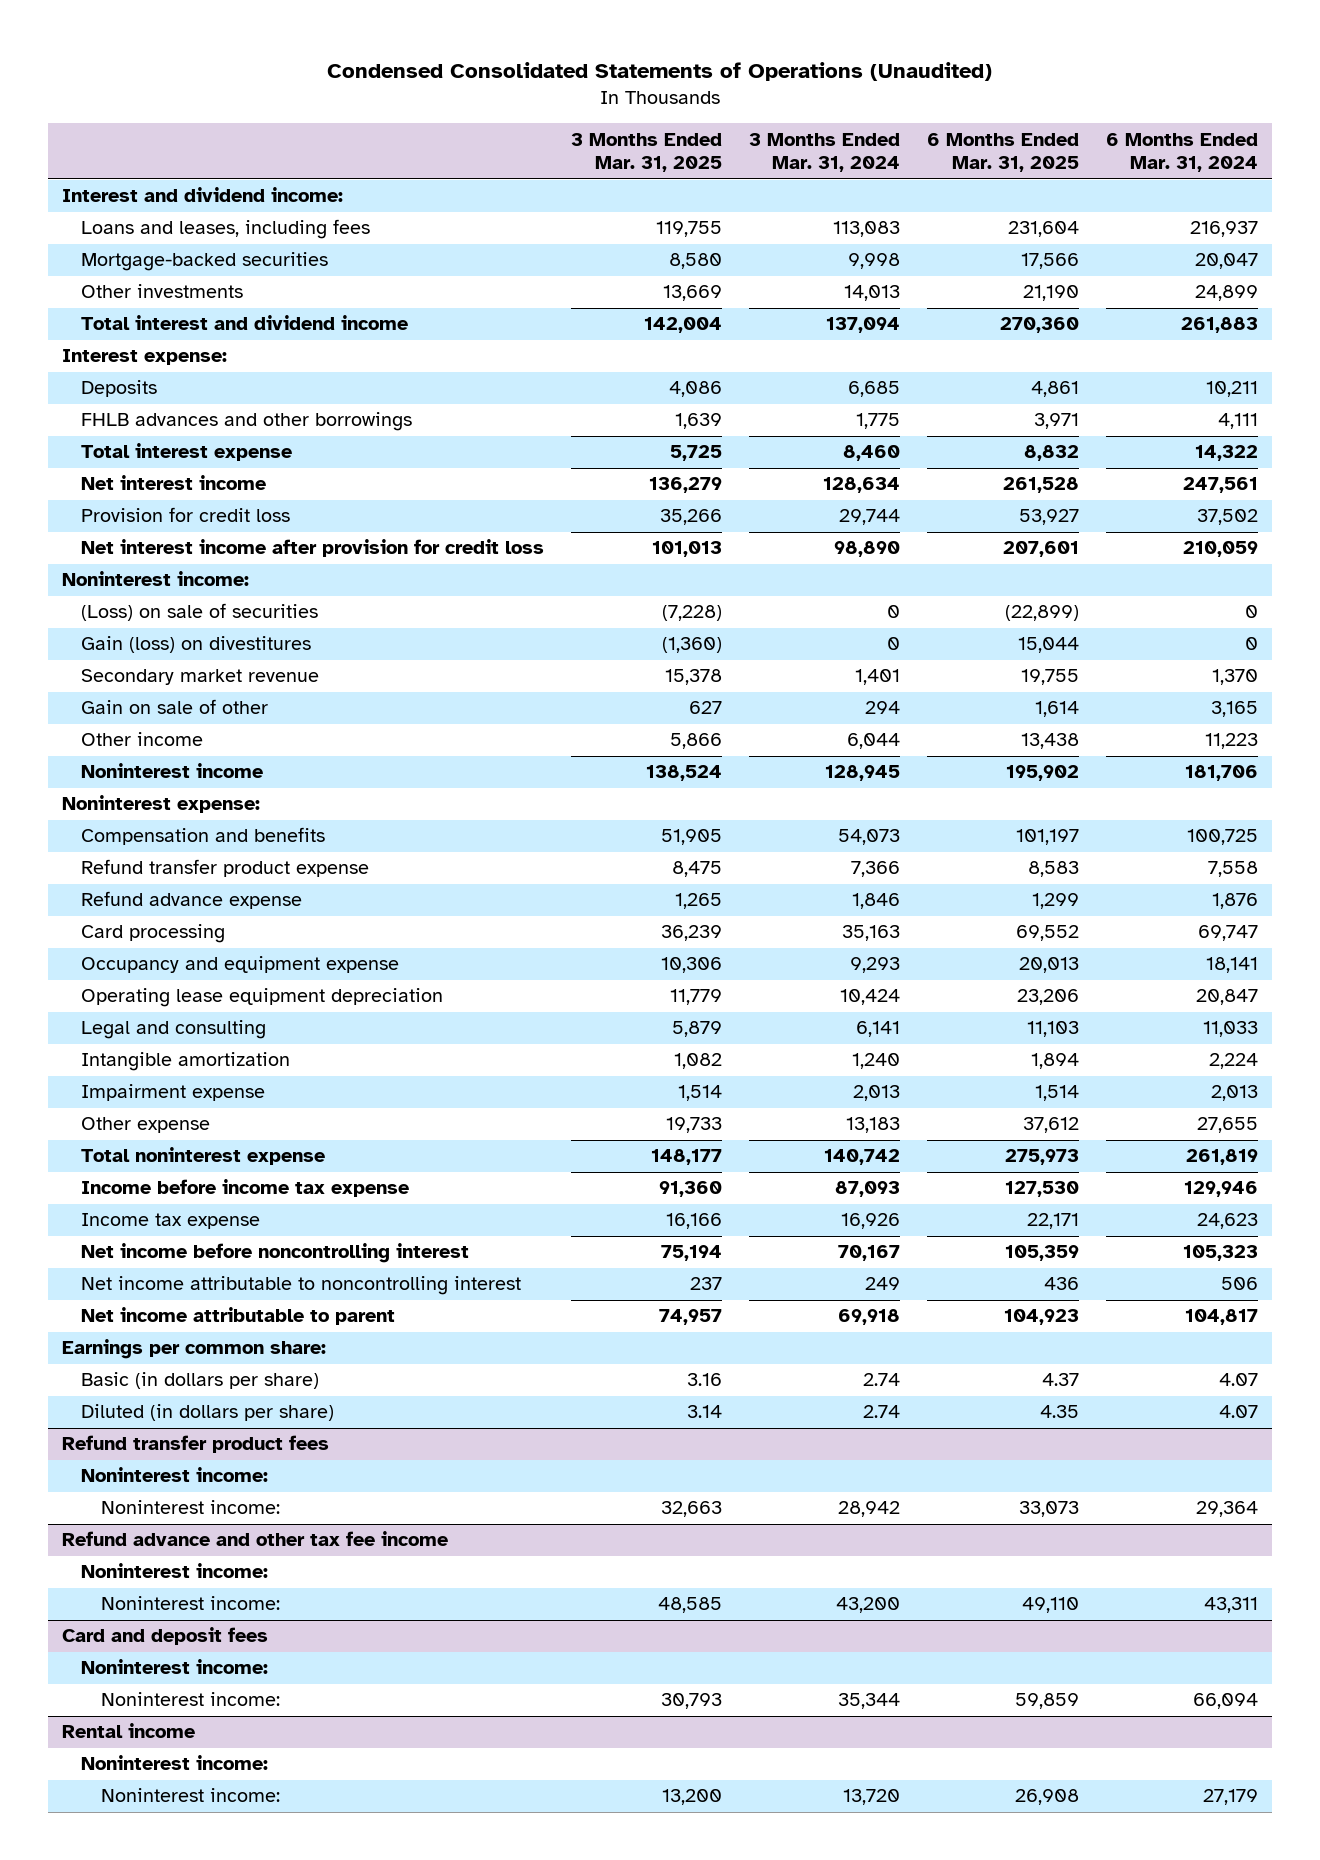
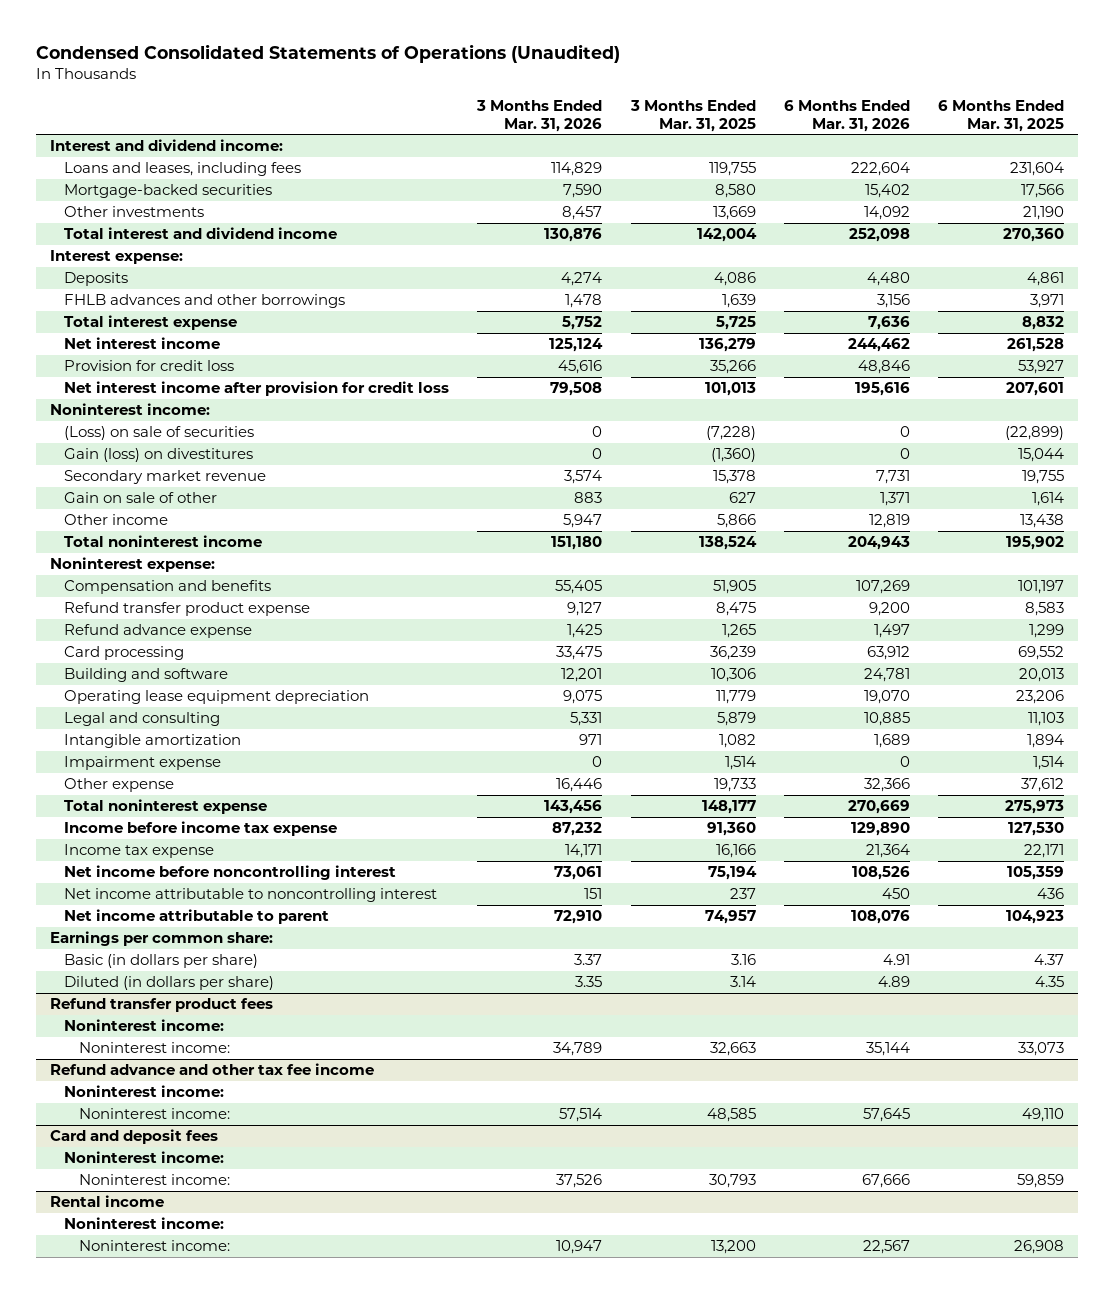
[749,132,901,173] 3 Months Ended Mar. 31, 2024 -> none
[1106,132,1259,173] 6 Months Ended Mar. 31, 2024 -> none
none -> [476,99,603,132] 3 Months Ended Mar. 31, 2026
none -> [783,99,910,132] 6 Months Ended Mar. 31, 2026
[81,763,264,779] Noninterest income -> [64,535,263,548] Total noninterest income
[81,956,400,974] Occupancy and equipment expense -> [64,668,229,683] Building and software

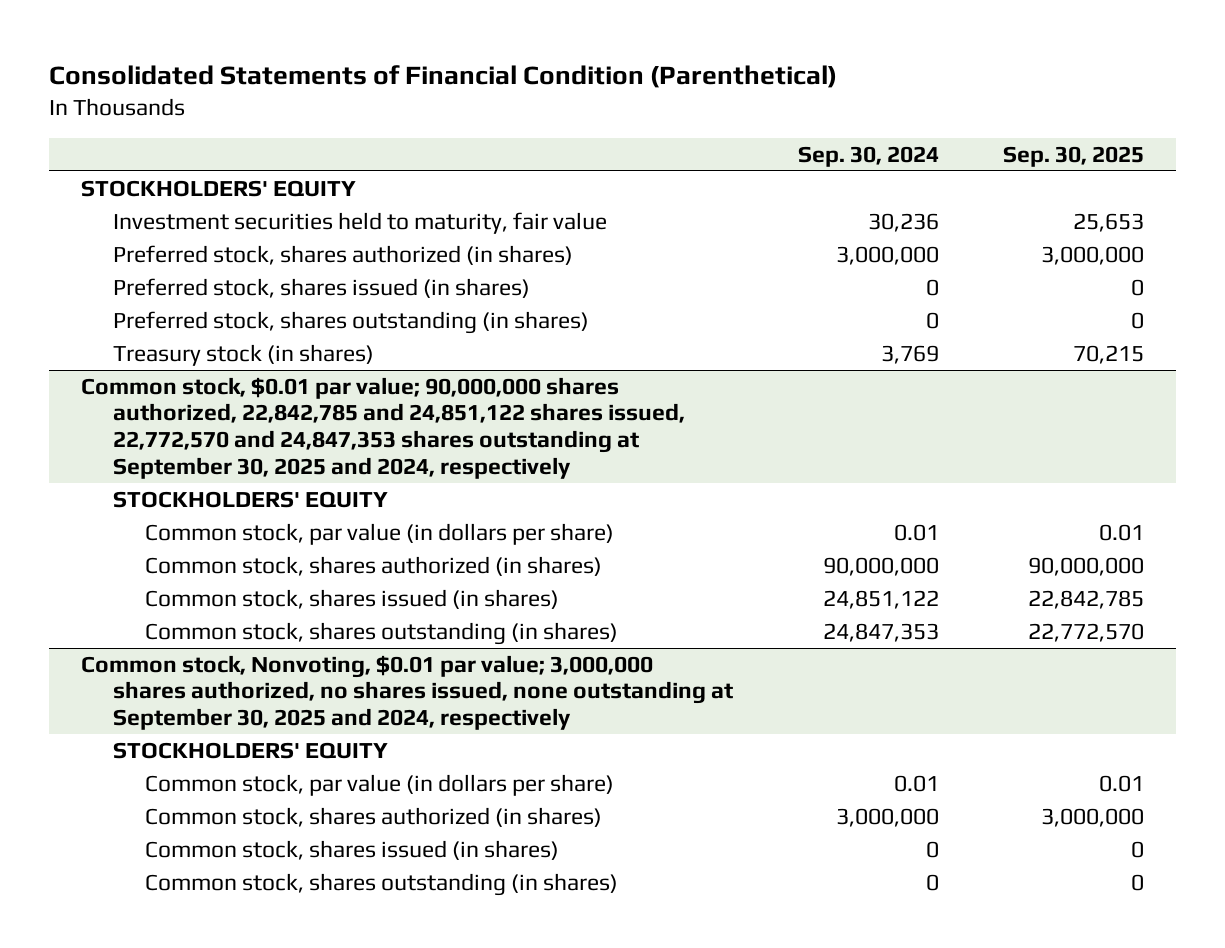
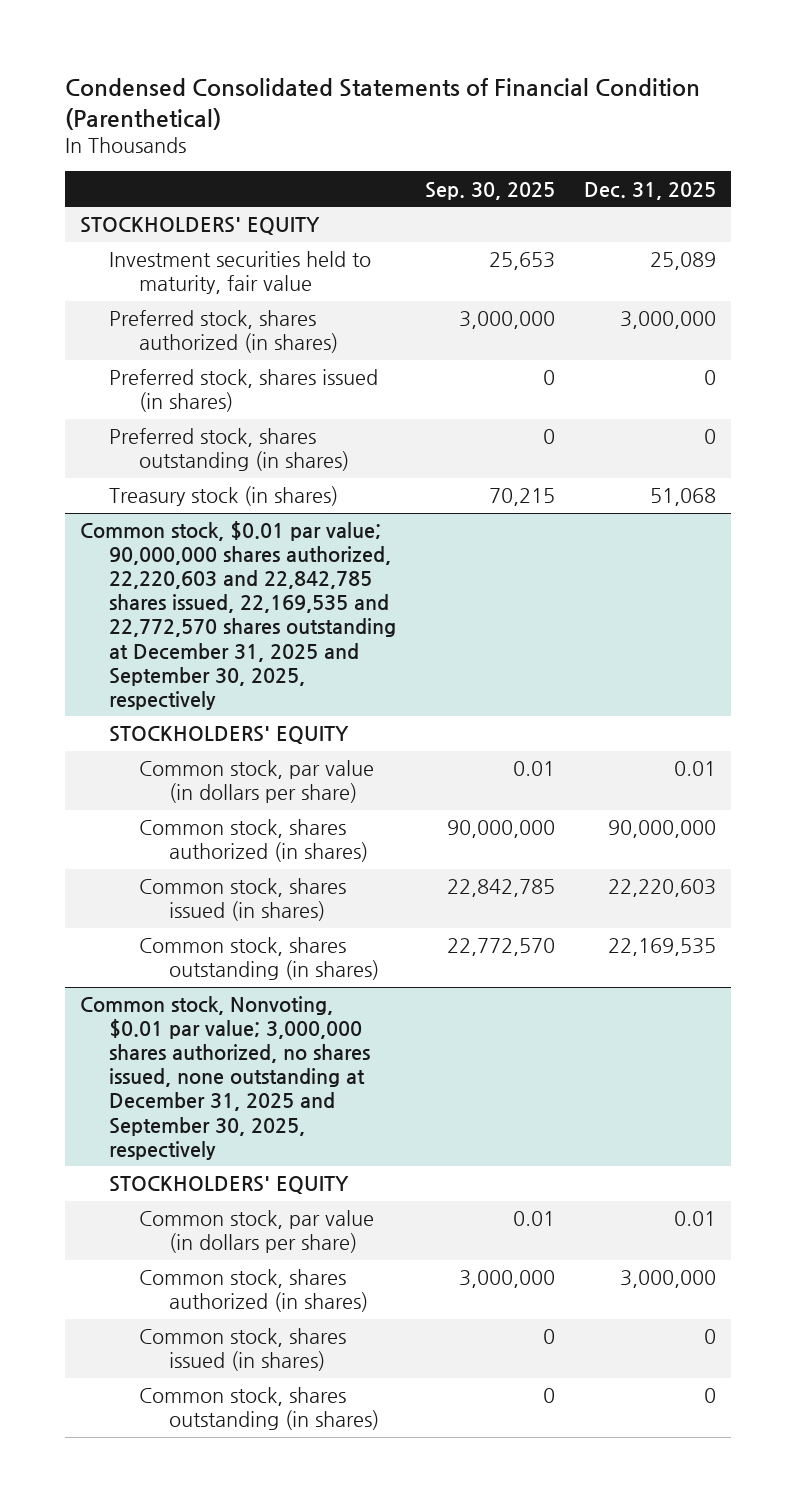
[48,65,837,89] Consolidated Statements of Financial Condition (Parenthetical) -> [65,78,701,130] Condensed Consolidated Statements of Financial Condition (Parenthetical)
[797,145,939,167] Sep. 30, 2024 -> none
none -> [584,181,717,200] Dec. 31, 2025
[80,376,686,479] Common stock, $0.01 par value; 90,000,000 shares authorized, 22,842,785 and 24,851,122 shares issued, 22,772,570 and 24,847,353 shares outstanding at September 30, 2025 and 2024, respectively -> [79,521,397,710] Common stock, $0.01 par value; 90,000,000 shares authorized, 22,220,603 and 22,842,785 shares issued, 22,169,535 and 22,772,570 shares outstanding at December 31, 2025 and September 30, 2025, respectively
[80,654,734,731] Common stock, Nonvoting, $0.01 par value; 3,000,000 shares authorized, no shares issued, none outstanding at September 30, 2025 and 2024, respectively -> [79,996,371,1160] Common stock, Nonvoting, $0.01 par value; 3,000,000 shares authorized, no shares issued, none outstanding at December 31, 2025 and September 30, 2025, respectively

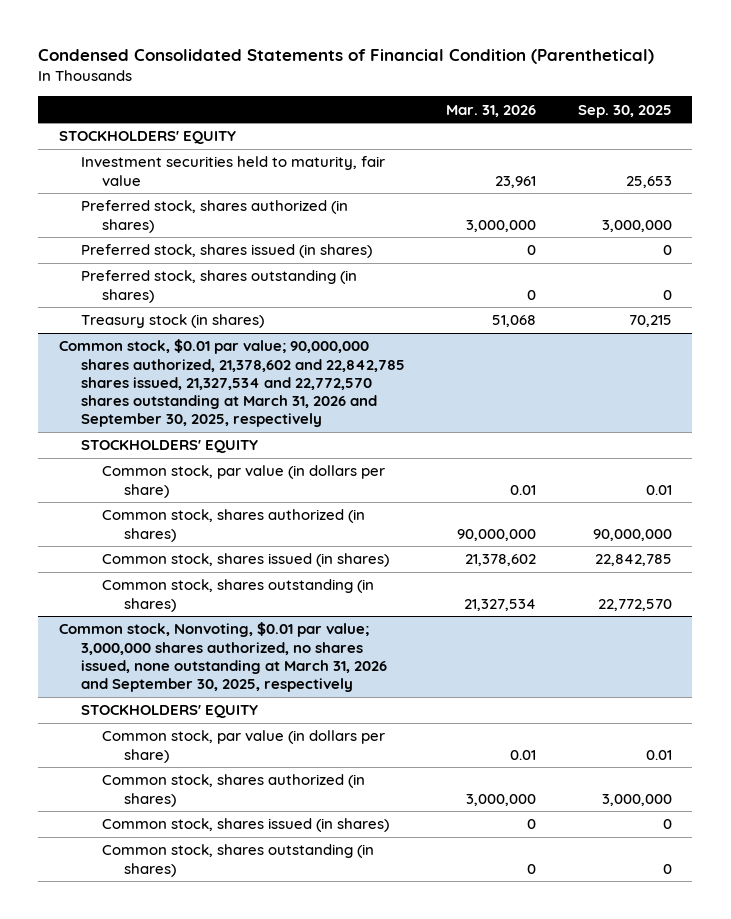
[584,181,717,200] Dec. 31, 2025 -> none
none -> [446,104,537,117] Mar. 31, 2026
[79,521,397,710] Common stock, $0.01 par value; 90,000,000 shares authorized, 22,220,603 and 22,842,785 shares issued, 22,169,535 and 22,772,570 shares outstanding at December 31, 2025 and September 30, 2025, respectively -> [58,339,405,428] Common stock, $0.01 par value; 90,000,000 shares authorized, 21,378,602 and 22,842,785 shares issued, 21,327,534 and 22,772,570 shares outstanding at March 31, 2026 and September 30, 2025, respectively
[79,996,371,1160] Common stock, Nonvoting, $0.01 par value; 3,000,000 shares authorized, no shares issued, none outstanding at December 31, 2025 and September 30, 2025, respectively -> [58,622,387,693] Common stock, Nonvoting, $0.01 par value; 3,000,000 shares authorized, no shares issued, none outstanding at March 31, 2026 and September 30, 2025, respectively

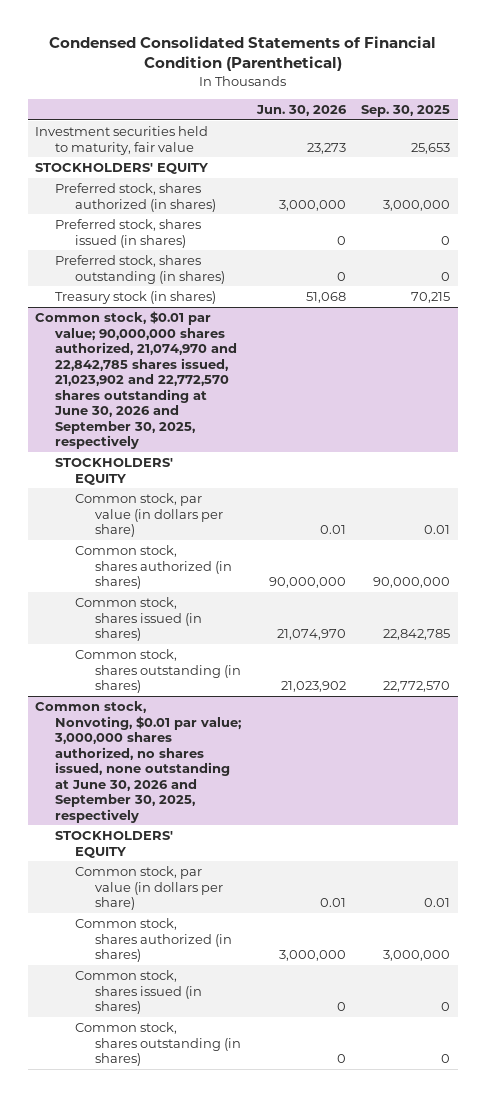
[446,104,537,117] Mar. 31, 2026 -> none
none -> [255,105,347,117] Jun. 30, 2026
[58,131,236,145] STOCKHOLDERS' EQUITY -> [35,162,209,174] STOCKHOLDERS' EQUITY
[58,339,405,428] Common stock, $0.01 par value; 90,000,000 shares authorized, 21,378,602 and 22,842,785 shares issued, 21,327,534 and 22,772,570 shares outstanding at March 31, 2026 and September 30, 2025, respectively -> [35,310,238,450] Common stock, $0.01 par value; 90,000,000 shares authorized, 21,074,970 and 22,842,785 shares issued, 21,023,902 and 22,772,570 shares outstanding at June 30, 2026 and September 30, 2025, respectively
[58,622,387,693] Common stock, Nonvoting, $0.01 par value; 3,000,000 shares authorized, no shares issued, none outstanding at March 31, 2026 and September 30, 2025, respectively -> [35,700,242,823] Common stock, Nonvoting, $0.01 par value; 3,000,000 shares authorized, no shares issued, none outstanding at June 30, 2026 and September 30, 2025, respectively

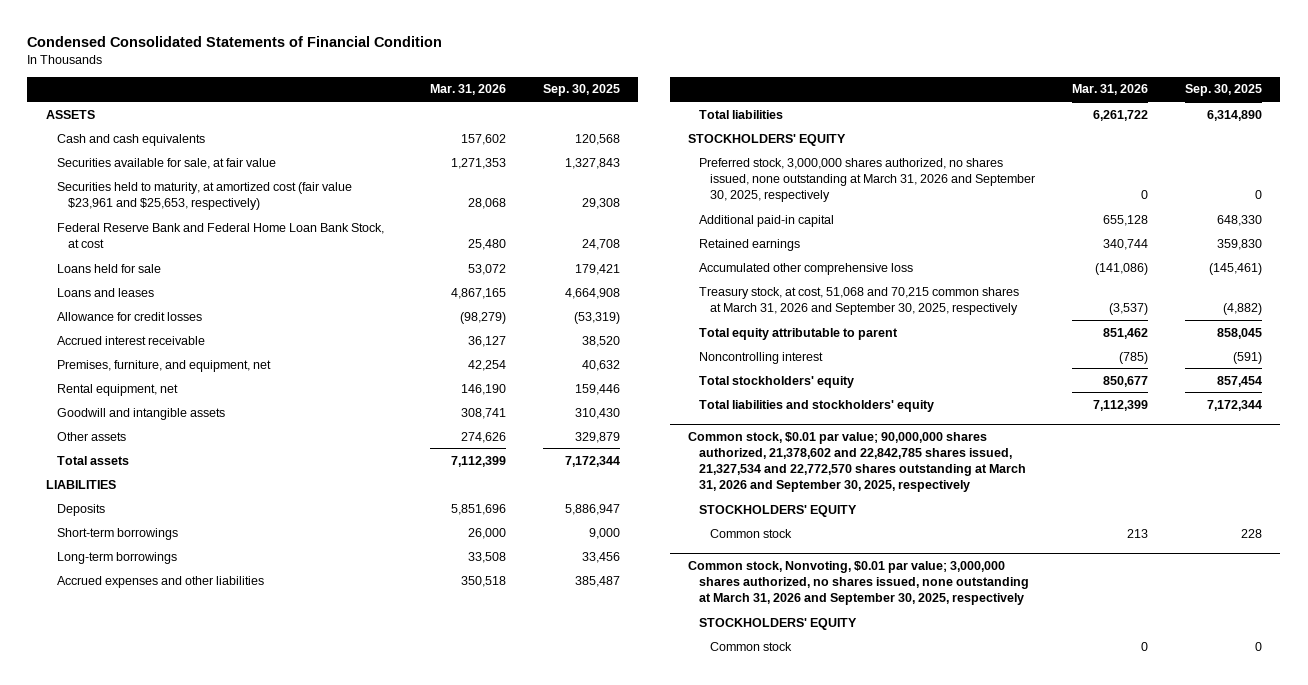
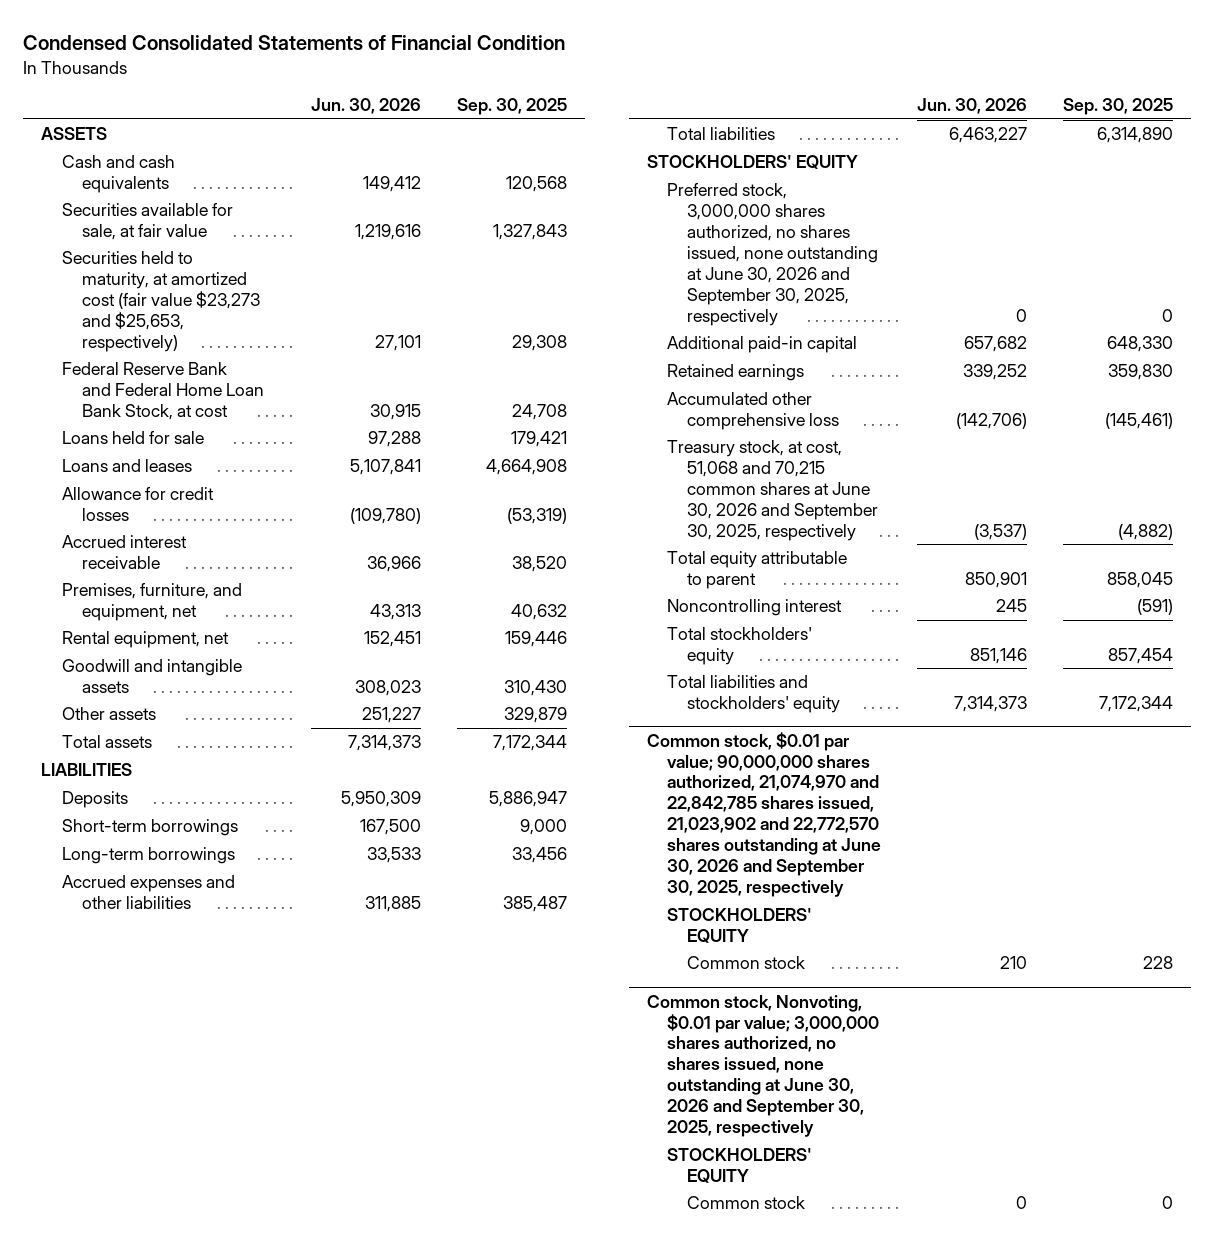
[429,84,506,96] Mar. 31, 2026 -> none
none -> [311,98,422,115] Jun. 30, 2026
[57,181,353,210] Securities held to maturity, at amortized cost (fair value $23,961 and $25,653, respectively) -> [61,251,260,352] Securities held to maturity, at amortized cost (fair value $23,273 and $25,653, respectively)
[699,157,1036,202] Preferred stock, 3,000,000 shares authorized, no shares issued, none outstanding at March 31, 2026 and September 30, 2025, respectively -> [666,183,879,326] Preferred stock, 3,000,000 shares authorized, no shares issued, none outstanding at June 30, 2026 and September 30, 2025, respectively
[699,286,1020,315] Treasury stock, at cost, 51,068 and 70,215 common shares at March 31, 2026 and September 30, 2025, respectively -> [666,440,879,541] Treasury stock, at cost, 51,068 and 70,215 common shares at June 30, 2026 and September 30, 2025, respectively
[687,431,1027,493] Common stock, $0.01 par value; 90,000,000 shares authorized, 21,378,602 and 22,842,785 shares issued, 21,327,534 and 22,772,570 shares outstanding at March 31, 2026 and September 30, 2025, respectively -> [646,731,881,898] Common stock, $0.01 par value; 90,000,000 shares authorized, 21,074,970 and 22,842,785 shares issued, 21,023,902 and 22,772,570 shares outstanding at June 30, 2026 and September 30, 2025, respectively
[687,560,1030,606] Common stock, Nonvoting, $0.01 par value; 3,000,000 shares authorized, no shares issued, none outstanding at March 31, 2026 and September 30, 2025, respectively -> [646,994,879,1138] Common stock, Nonvoting, $0.01 par value; 3,000,000 shares authorized, no shares issued, none outstanding at June 30, 2026 and September 30, 2025, respectively

